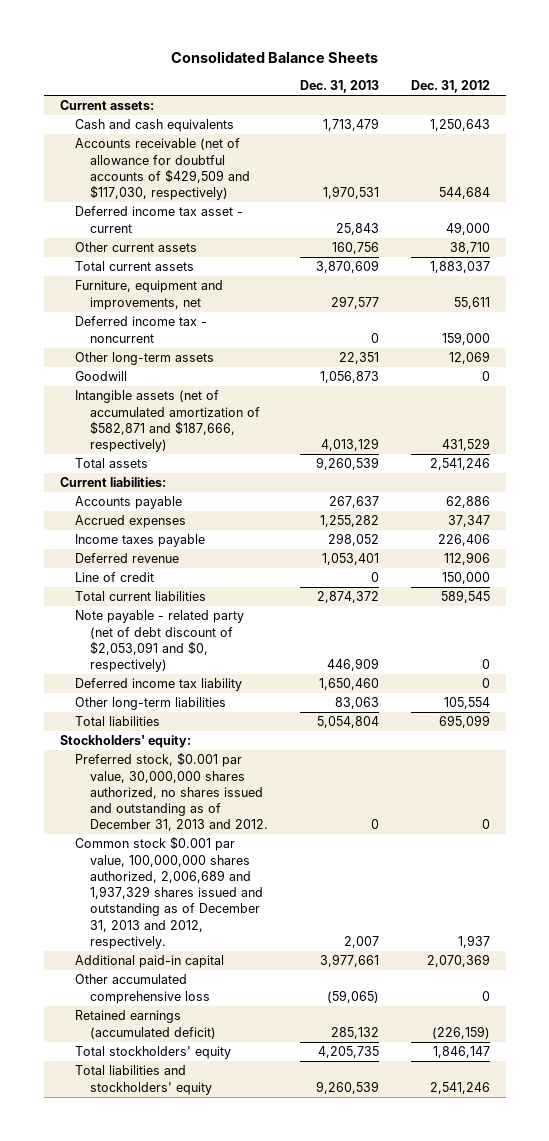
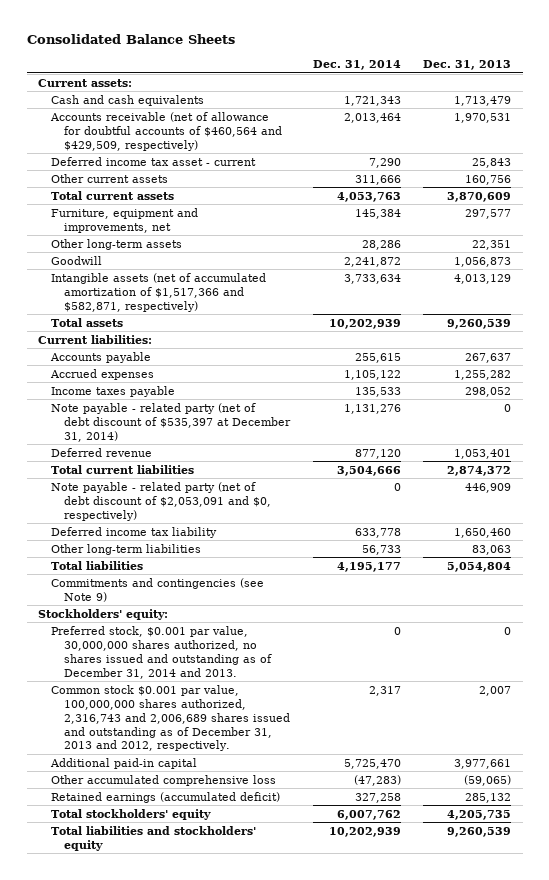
[410,80,490,94] Dec. 31, 2012 -> none
none -> [312,59,401,70] Dec. 31, 2014
[74,138,251,201] Accounts receivable (net of allowance for doubtful accounts of $429,509 and $117,030, respectively) -> [49,111,282,151] Accounts receivable (net of allowance for doubtful accounts of $460,564 and $429,509, respectively)
[74,316,207,343] Deferred income tax - noncurrent -> none
[74,390,261,453] Intangible assets (net of accumulated amortization of $582,871 and $187,666, respectively) -> [50,272,266,312] Intangible assets (net of accumulated amortization of $1,517,366 and $582,871, respectively)
none -> [50,402,291,442] Note payable - related party (net of debt discount of $535,397 at December 31, 2014)
[74,572,154,583] Line of credit -> none
none -> [50,577,264,602] Commitments and contingencies (see Note 9)
[74,752,269,832] Preferred stock, $0.001 par value, 30,000,000 shares authorized, no shares issued and outstanding as of December 31, 2013 and 2012. -> [50,625,272,679] Preferred stock, $0.001 par value, 30,000,000 shares authorized, no shares issued and outstanding as of December 31, 2014 and 2013.
[74,836,264,949] Common stock $0.001 par value, 100,000,000 shares authorized, 2,006,689 and 1,937,329 shares issued and outstanding as of December 31, 2013 and 2012, respectively. -> [50,684,290,752] Common stock $0.001 par value, 100,000,000 shares authorized, 2,316,743 and 2,006,689 shares issued and outstanding as of December 31, 2013 and 2012, respectively.

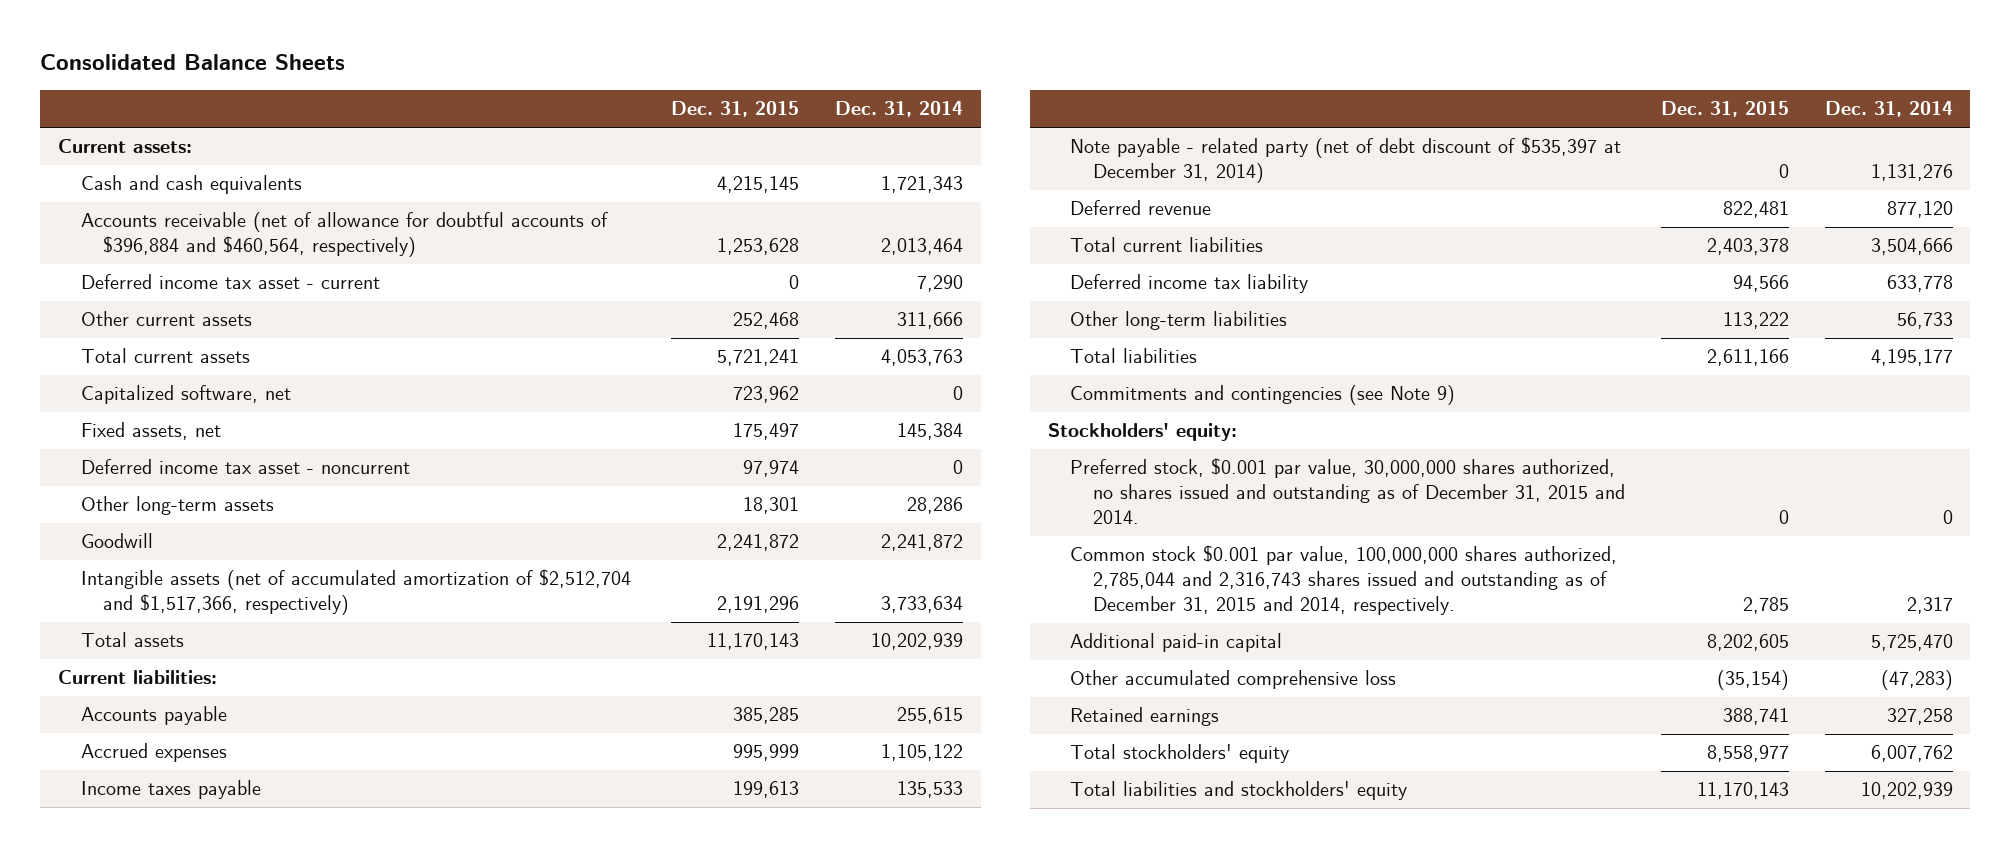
[423,59,512,70] Dec. 31, 2013 -> none
none -> [671,101,800,118] Dec. 31, 2015
[49,111,282,151] Accounts receivable (net of allowance for doubtful accounts of $460,564 and $429,509, respectively) -> [80,212,608,258] Accounts receivable (net of allowance for doubtful accounts of $396,884 and $460,564, respectively)
none -> [80,385,291,405] Capitalized software, net
[50,207,198,233] Furniture, equipment and improvements, net -> [80,422,221,441] Fixed assets, net
none -> [80,459,410,475] Deferred income tax asset - noncurrent
[50,272,266,312] Intangible assets (net of accumulated amortization of $1,517,366 and $582,871, respectively) -> [80,569,631,616] Intangible assets (net of accumulated amortization of $2,512,704 and $1,517,366, respectively)
[50,481,271,521] Note payable - related party (net of debt discount of $2,053,091 and $0, respectively) -> none
[50,625,272,679] Preferred stock, $0.001 par value, 30,000,000 shares authorized, no shares issued and outstanding as of December 31, 2014 and 2013. -> [1070,458,1625,525] Preferred stock, $0.001 par value, 30,000,000 shares authorized, no shares issued and outstanding as of December 31, 2015 and 2014.
[50,684,290,752] Common stock $0.001 par value, 100,000,000 shares authorized, 2,316,743 and 2,006,689 shares issued and outstanding as of December 31, 2013 and 2012, respectively. -> [1070,545,1618,616] Common stock $0.001 par value, 100,000,000 shares authorized, 2,785,044 and 2,316,743 shares issued and outstanding as of December 31, 2015 and 2014, respectively.
[50,791,280,803] Retained earnings (accumulated deficit) -> [1070,707,1220,727] Retained earnings

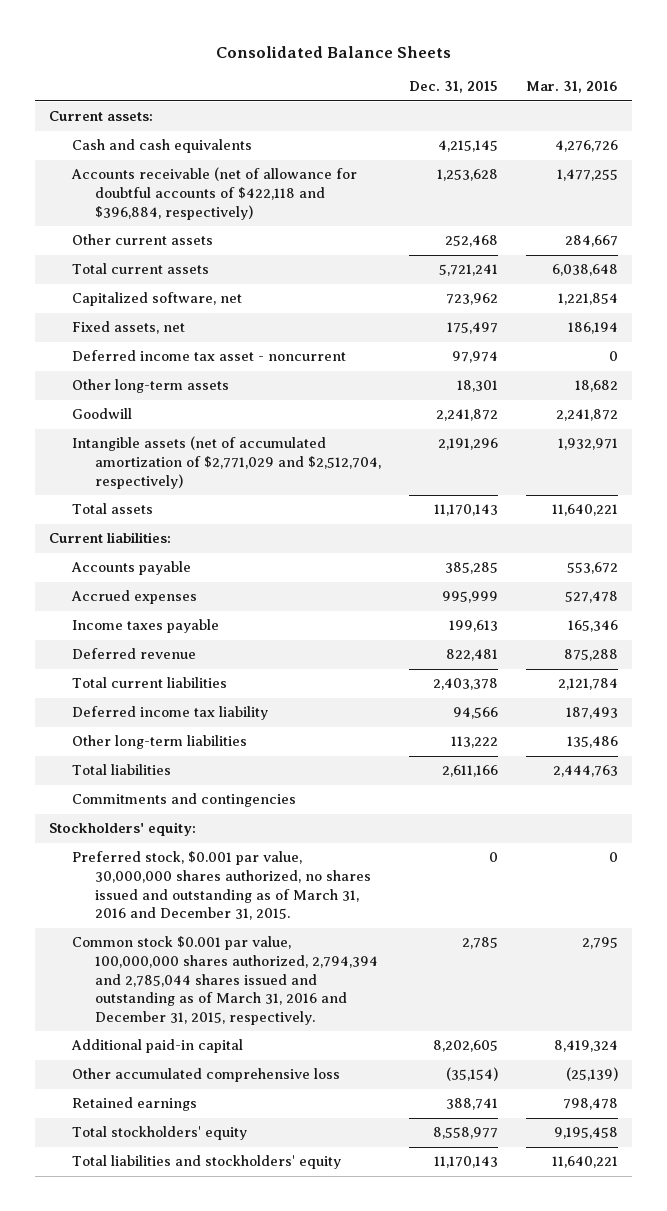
[835,101,964,118] Dec. 31, 2014 -> none
none -> [525,81,618,94] Mar. 31, 2016
[80,274,380,290] Deferred income tax asset - current -> none
[80,212,608,258] Accounts receivable (net of allowance for doubtful accounts of $396,884 and $460,564, respectively) -> [71,167,358,220] Accounts receivable (net of allowance for doubtful accounts of $422,118 and $396,884, respectively)
[80,569,631,616] Intangible assets (net of accumulated amortization of $2,512,704 and $1,517,366, respectively) -> [72,436,382,489] Intangible assets (net of accumulated amortization of $2,771,029 and $2,512,704, respectively)
[1070,137,1622,184] Note payable - related party (net of debt discount of $535,397 at December 31, 2014) -> none
[1070,385,1456,406] Commitments and contingencies (see Note 9) -> [72,793,297,808] Commitments and contingencies
[1070,458,1625,525] Preferred stock, $0.001 par value, 30,000,000 shares authorized, no shares issued and outstanding as of December 31, 2015 and 2014. -> [72,851,372,921] Preferred stock, $0.001 par value, 30,000,000 shares authorized, no shares issued and outstanding as of March 31, 2016 and December 31, 2015.
[1070,545,1618,616] Common stock $0.001 par value, 100,000,000 shares authorized, 2,785,044 and 2,316,743 shares issued and outstanding as of December 31, 2015 and 2014, respectively. -> [72,936,379,1025] Common stock $0.001 par value, 100,000,000 shares authorized, 2,794,394 and 2,785,044 shares issued and outstanding as of March 31, 2016 and December 31, 2015, respectively.

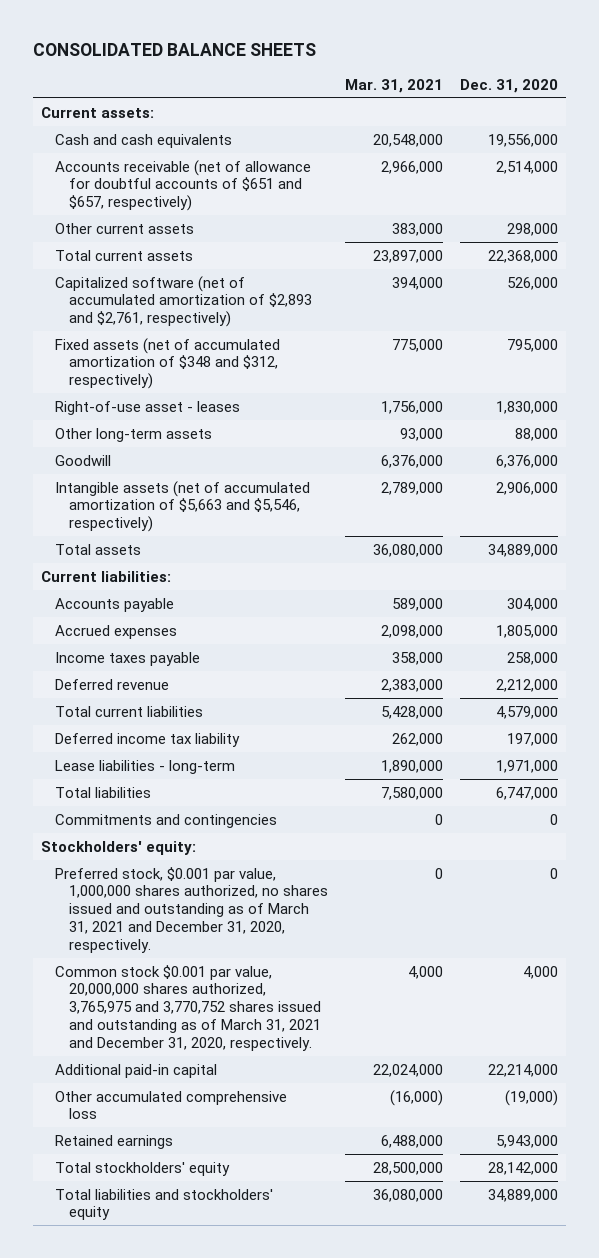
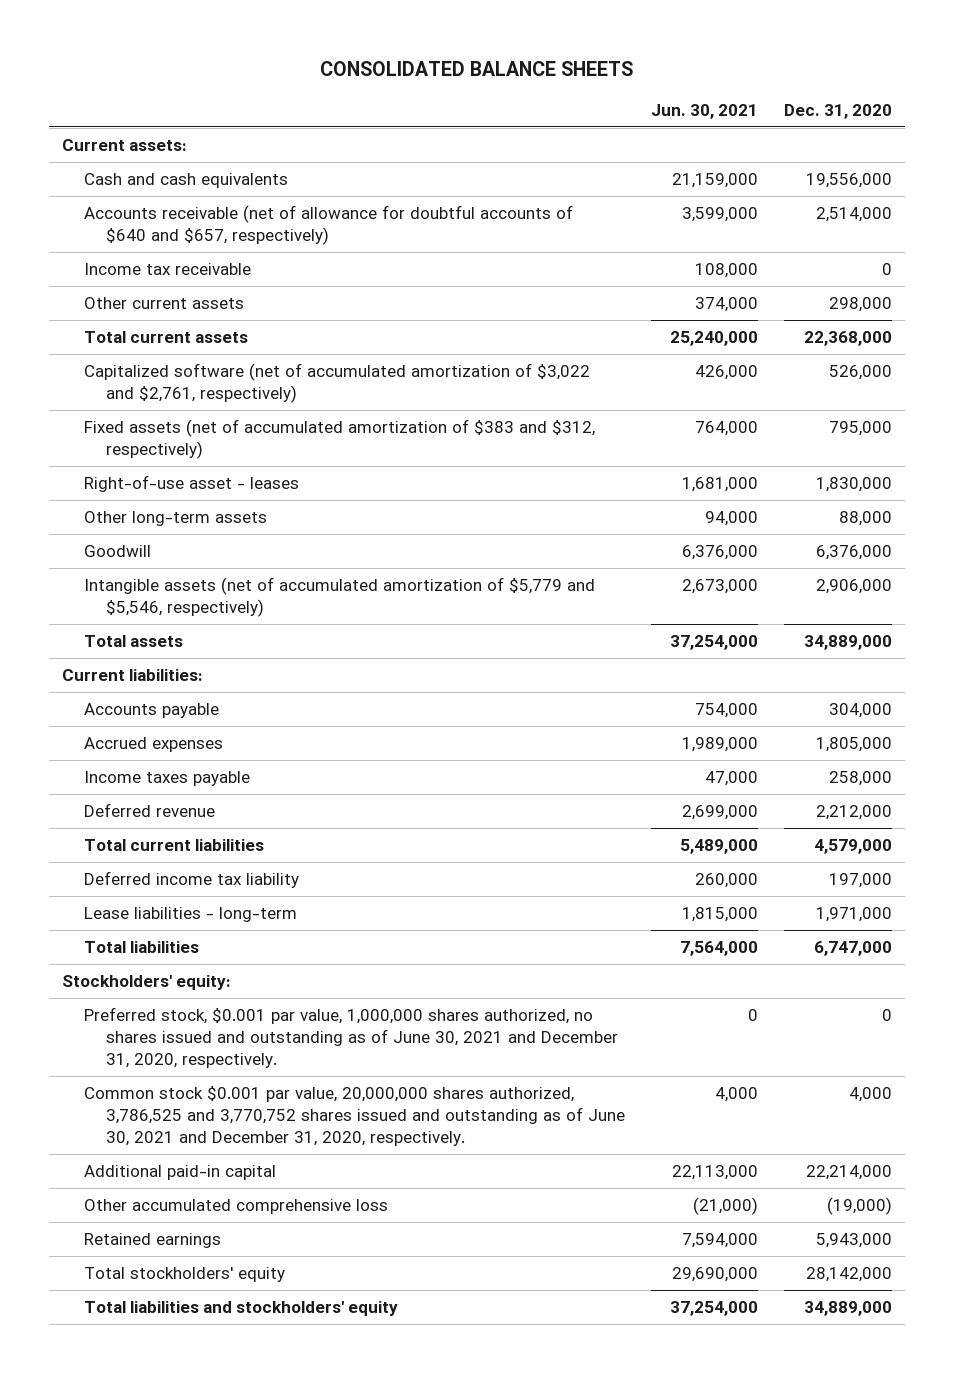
[345,78,444,93] Mar. 31, 2021 -> none
none -> [651,103,759,119] Jun. 30, 2021
[55,159,312,212] Accounts receivable (net of allowance for doubtful accounts of $651 and $657, respectively) -> [84,205,574,246] Accounts receivable (net of allowance for doubtful accounts of $640 and $657, respectively)
none -> [84,263,252,276] Income tax receivable
[55,275,313,328] Capitalized software (net of accumulated amortization of $2,893 and $2,761, respectively) -> [84,363,591,404] Capitalized software (net of accumulated amortization of $3,022 and $2,761, respectively)
[55,337,281,390] Fixed assets (net of accumulated amortization of $348 and $312, respectively) -> [84,419,596,460] Fixed assets (net of accumulated amortization of $383 and $312, respectively)
[55,480,311,533] Intangible assets (net of accumulated amortization of $5,663 and $5,546, respectively) -> [84,577,596,618] Intangible assets (net of accumulated amortization of $5,779 and $5,546, respectively)
[55,813,278,828] Commitments and contingencies -> none
[55,866,329,953] Preferred stock, $0.001 par value, 1,000,000 shares authorized, no shares issued and outstanding as of March 31, 2021 and December 31, 2020, respectively. -> [84,1007,618,1068] Preferred stock, $0.001 par value, 1,000,000 shares authorized, no shares issued and outstanding as of June 30, 2021 and December 31, 2020, respectively.
[55,964,322,1051] Common stock $0.001 par value, 20,000,000 shares authorized, 3,765,975 and 3,770,752 shares issued and outstanding as of March 31, 2021 and December 31, 2020, respectively. -> [84,1086,625,1146] Common stock $0.001 par value, 20,000,000 shares authorized, 3,786,525 and 3,770,752 shares issued and outstanding as of June 30, 2021 and December 31, 2020, respectively.

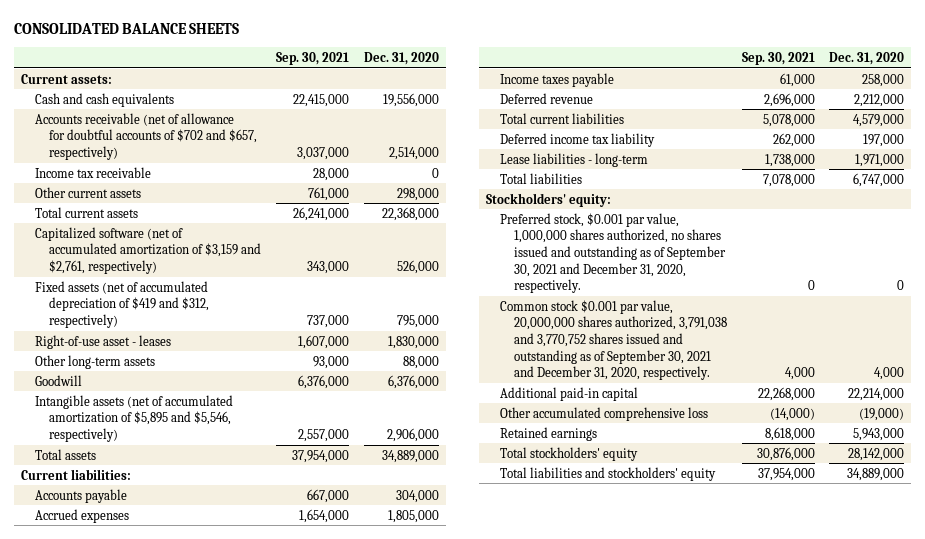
[651,103,759,119] Jun. 30, 2021 -> none
none -> [276,51,350,65] Sep. 30, 2021
[84,205,574,246] Accounts receivable (net of allowance for doubtful accounts of $640 and $657, respectively) -> [34,112,257,160] Accounts receivable (net of allowance for doubtful accounts of $702 and $657, respectively)
[84,363,591,404] Capitalized software (net of accumulated amortization of $3,022 and $2,761, respectively) -> [34,226,261,274] Capitalized software (net of accumulated amortization of $3,159 and $2,761, respectively)
[84,419,596,460] Fixed assets (net of accumulated amortization of $383 and $312, respectively) -> [34,280,209,328] Fixed assets (net of accumulated depreciation of $419 and $312, respectively)
[84,577,596,618] Intangible assets (net of accumulated amortization of $5,779 and $5,546, respectively) -> [34,394,233,442] Intangible assets (net of accumulated amortization of $5,895 and $5,546, respectively)
[84,1007,618,1068] Preferred stock, $0.001 par value, 1,000,000 shares authorized, no shares issued and outstanding as of June 30, 2021 and December 31, 2020, respectively. -> [500,212,727,294] Preferred stock, $0.001 par value, 1,000,000 shares authorized, no shares issued and outstanding as of September 30, 2021 and December 31, 2020, respectively.
[84,1086,625,1146] Common stock $0.001 par value, 20,000,000 shares authorized, 3,786,525 and 3,770,752 shares issued and outstanding as of June 30, 2021 and December 31, 2020, respectively. -> [500,299,728,381] Common stock $0.001 par value, 20,000,000 shares authorized, 3,791,038 and 3,770,752 shares issued and outstanding as of September 30, 2021 and December 31, 2020, respectively.

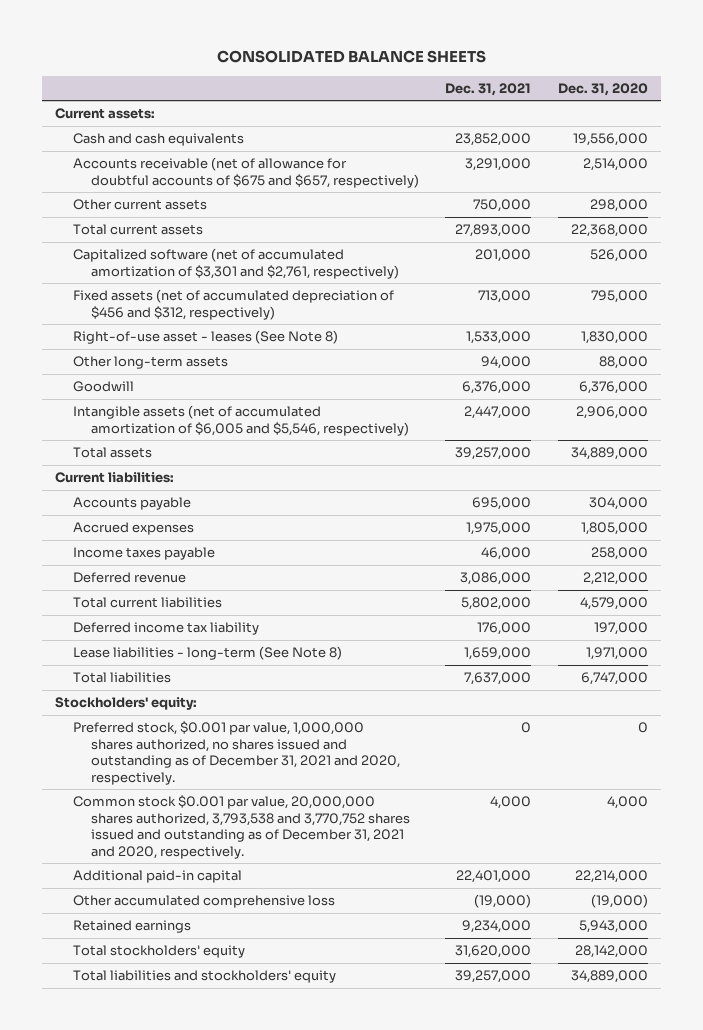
[276,51,350,65] Sep. 30, 2021 -> none
none -> [445,82,532,96] Dec. 31, 2021
[34,166,151,178] Income tax receivable -> none
[34,112,257,160] Accounts receivable (net of allowance for doubtful accounts of $702 and $657, respectively) -> [73,157,420,188] Accounts receivable (net of allowance for doubtful accounts of $675 and $657, respectively)
[34,226,261,274] Capitalized software (net of accumulated amortization of $3,159 and $2,761, respectively) -> [73,248,400,279] Capitalized software (net of accumulated amortization of $3,301 and $2,761, respectively)
[34,280,209,328] Fixed assets (net of accumulated depreciation of $419 and $312, respectively) -> [73,289,395,320] Fixed assets (net of accumulated depreciation of $456 and $312, respectively)
[34,334,171,349] Right-of-use asset - leases -> [73,330,339,345] Right-of-use asset - leases (See Note 8)
[34,394,233,442] Intangible assets (net of accumulated amortization of $5,895 and $5,546, respectively) -> [73,405,410,436] Intangible assets (net of accumulated amortization of $6,005 and $5,546, respectively)
[500,152,649,167] Lease liabilities - long-term -> [73,646,343,661] Lease liabilities - long-term (See Note 8)
[500,212,727,294] Preferred stock, $0.001 par value, 1,000,000 shares authorized, no shares issued and outstanding as of September 30, 2021 and December 31, 2020, respectively. -> [73,721,401,785] Preferred stock, $0.001 par value, 1,000,000 shares authorized, no shares issued and outstanding as of December 31, 2021 and 2020, respectively.
[500,299,728,381] Common stock $0.001 par value, 20,000,000 shares authorized, 3,791,038 and 3,770,752 shares issued and outstanding as of September 30, 2021 and December 31, 2020, respectively. -> [73,795,411,859] Common stock $0.001 par value, 20,000,000 shares authorized, 3,793,538 and 3,770,752 shares issued and outstanding as of December 31, 2021 and 2020, respectively.

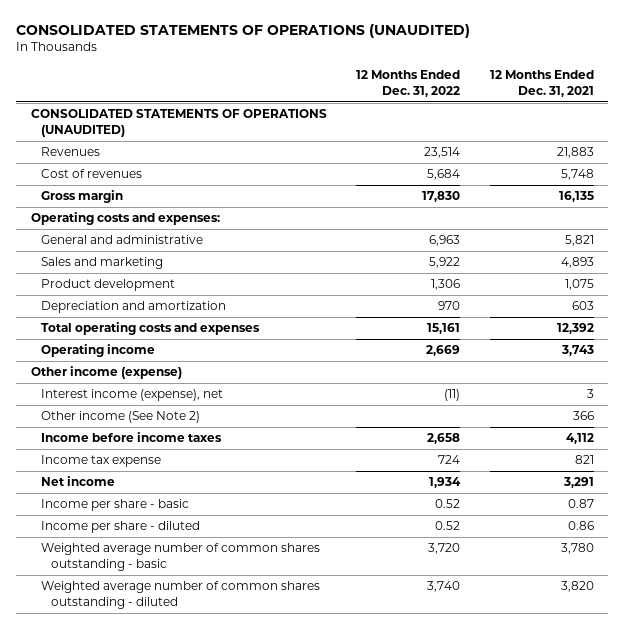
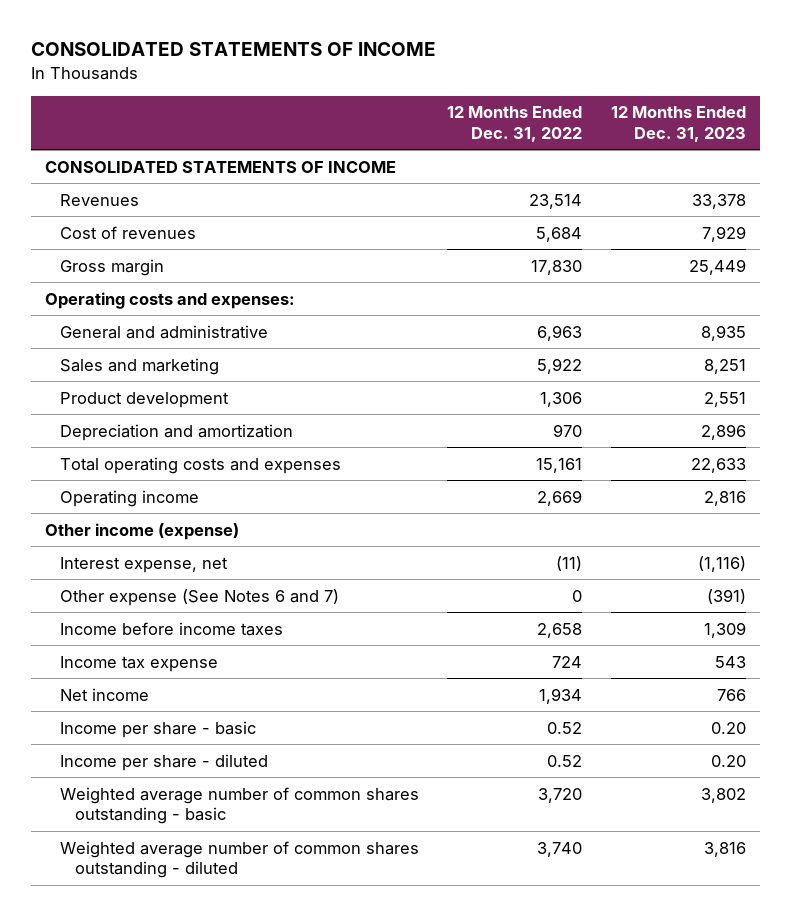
[16,24,471,39] CONSOLIDATED STATEMENTS OF OPERATIONS (UNAUDITED) -> [30,42,436,57] CONSOLIDATED STATEMENTS OF INCOME
[489,70,594,97] 12 Months Ended Dec. 31, 2021 -> none
none -> [610,106,746,143] 12 Months Ended Dec. 31, 2023
[30,109,327,138] CONSOLIDATED STATEMENTS OF OPERATIONS (UNAUDITED) -> [44,160,396,173] CONSOLIDATED STATEMENTS OF INCOME
[41,411,201,424] Other income (See Note 2) -> none
[41,389,224,402] Interest income (expense), net -> [59,556,228,573] Interest expense, net
none -> [59,588,339,606] Other expense (See Notes 6 and 7)

